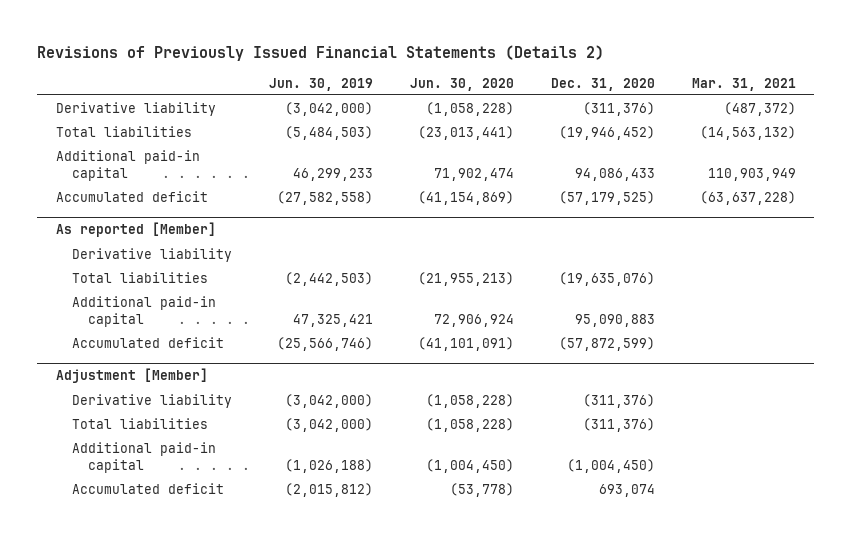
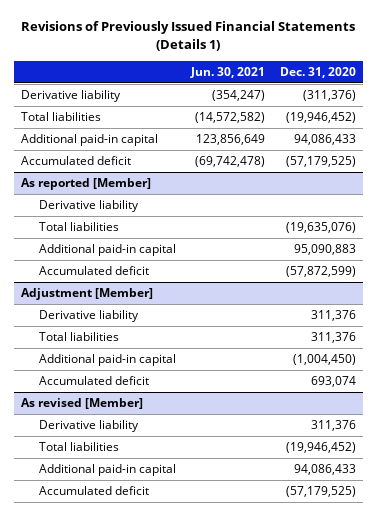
[37,44,605,61] Revisions of Previously Issued Financial Statements (Details 2) -> [21,21,356,52] Revisions of Previously Issued Financial Statements (Details 1)
[268,77,373,91] Jun. 30, 2019 -> none
[409,77,514,91] Jun. 30, 2020 -> none
[691,77,796,91] Mar. 31, 2021 -> none
none -> [189,66,265,78] Jun. 30, 2021
[582,393,655,408] (311,376) -> [310,310,356,322] 311,376
[582,417,655,432] (311,376) -> [310,332,356,344] 311,376
none -> [21,398,144,410] As revised [Member]
none -> [38,420,139,433] Derivative liability
none -> [38,442,119,452] Total liabilities
none -> [38,464,176,477] Additional paid-in capital
none -> [38,486,149,496] Accumulated deficit

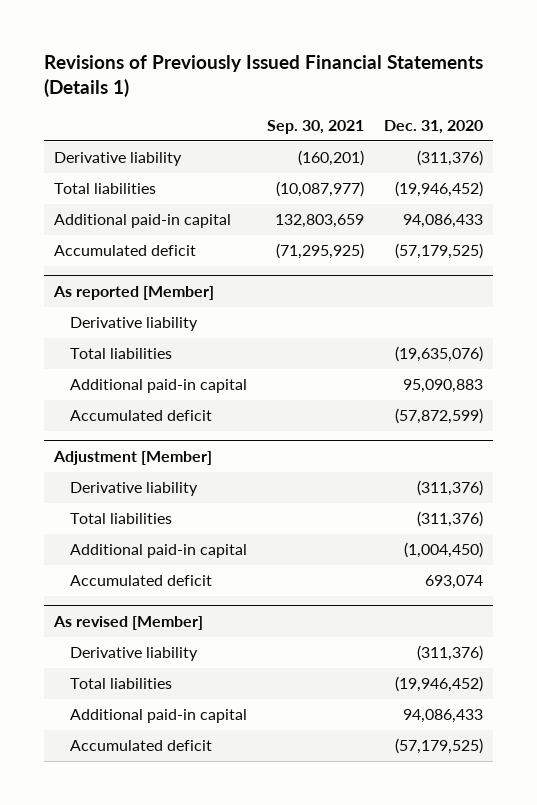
[189,66,265,78] Jun. 30, 2021 -> none
none -> [266,120,364,135] Sep. 30, 2021
[310,310,356,322] 311,376 -> [417,480,484,497] (311,376)
[310,332,356,344] 311,376 -> [417,511,484,528] (311,376)
[310,420,356,432] 311,376 -> [417,645,484,662] (311,376)

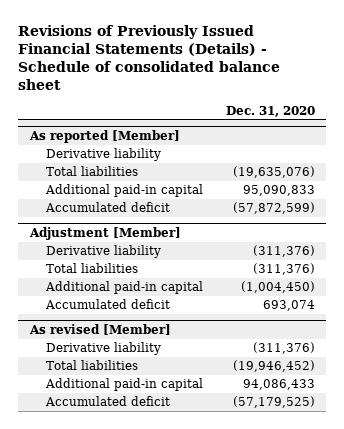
[43,54,483,98] Revisions of Previously Issued Financial Statements (Details 1) -> [18,25,281,91] Revisions of Previously Issued Financial Statements (Details) - Schedule of consolidated balance sheet
[266,120,364,135] Sep. 30, 2021 -> none
[53,152,182,167] Derivative liability -> none
[53,183,156,195] Total liabilities -> none
[53,214,231,229] Additional paid-in capital -> none
[53,245,196,257] Accumulated deficit -> none
[403,379,484,394] 95,090,883 -> [242,185,315,197] 95,090,833

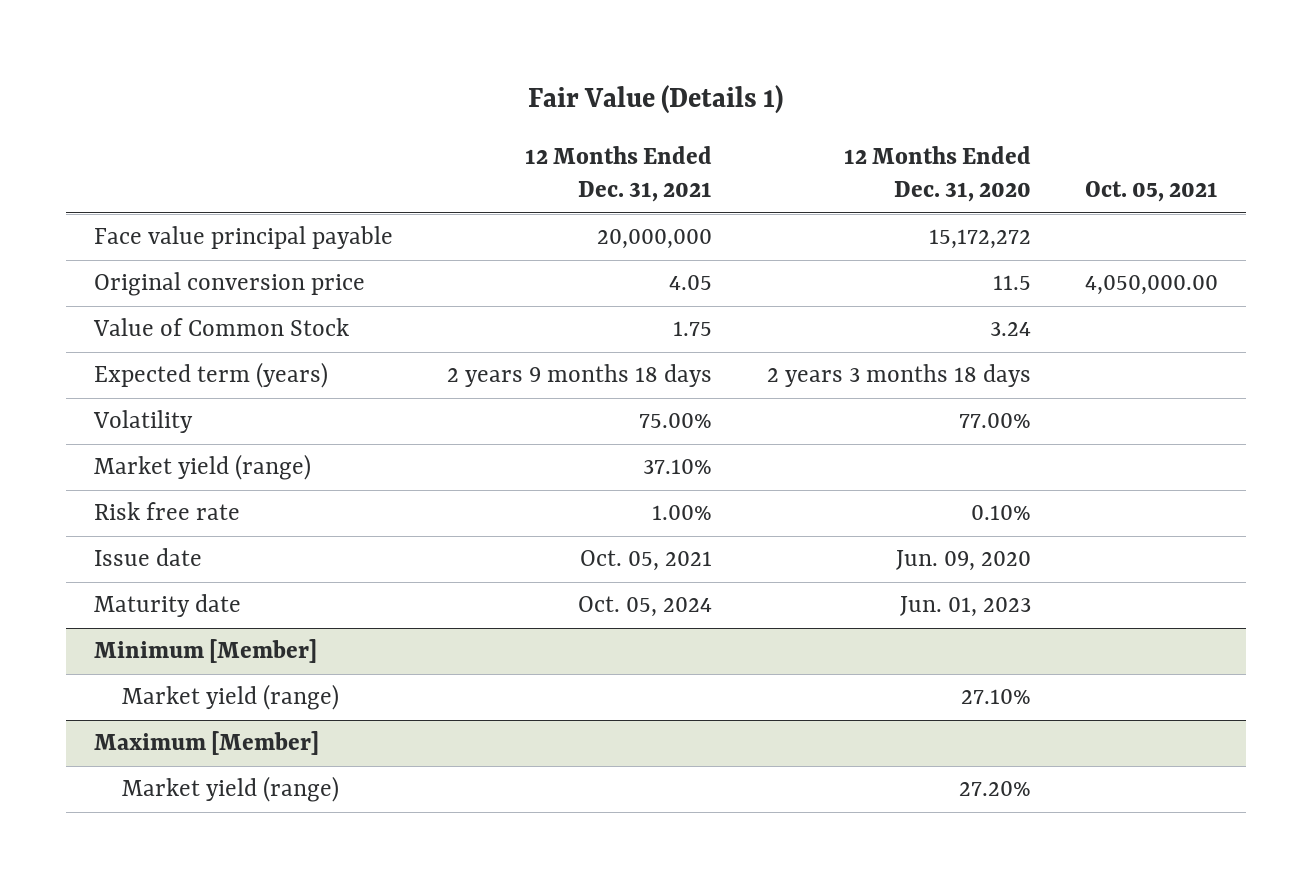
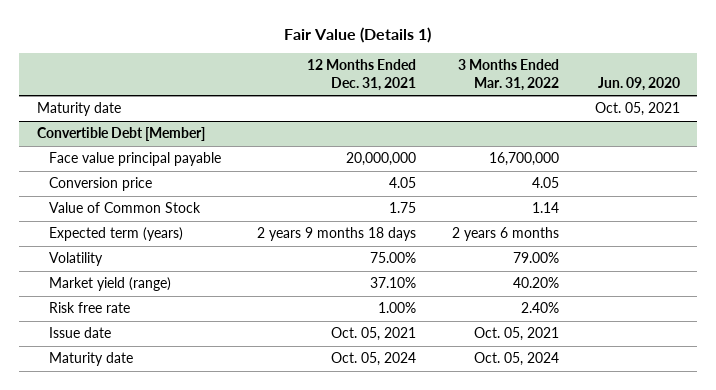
[843,145,1031,203] 12 Months Ended Dec. 31, 2020 -> none
[1085,181,1219,203] Oct. 05, 2021 -> none
none -> [457,59,559,91] 3 Months Ended Mar. 31, 2022
none -> [597,76,680,91] Jun. 09, 2020
none -> [36,102,121,117] Maturity date
none -> [36,127,205,142] Convertible Debt [Member]
[93,272,365,297] Original conversion price -> [49,177,153,192] Conversion price
[93,639,317,664] Minimum [Member] -> none
[122,684,340,711] Market yield (range) -> none
[93,731,319,756] Maximum [Member] -> none
[122,776,340,803] Market yield (range) -> none

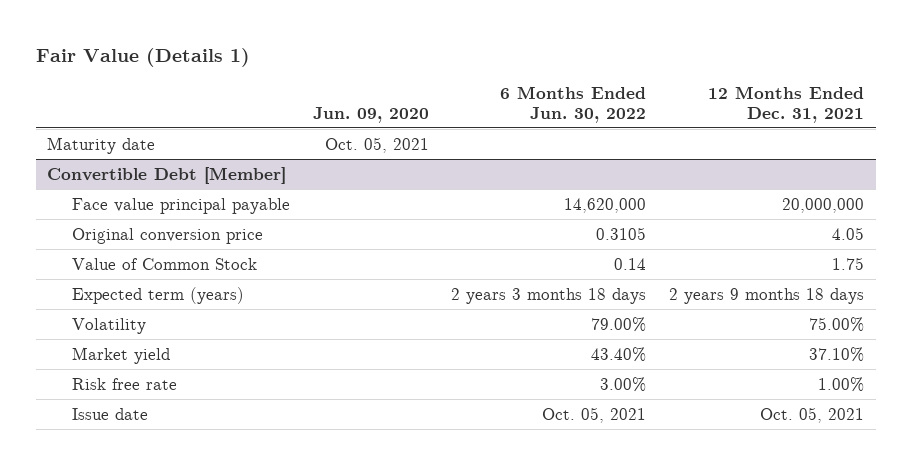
[457,59,559,91] 3 Months Ended Mar. 31, 2022 -> none
none -> [500,85,647,123] 6 Months Ended Jun. 30, 2022
[49,177,153,192] Conversion price -> [71,227,263,244] Original conversion price
[49,277,172,292] Market yield (range) -> [71,346,170,364] Market yield
[49,352,134,367] Maturity date -> none

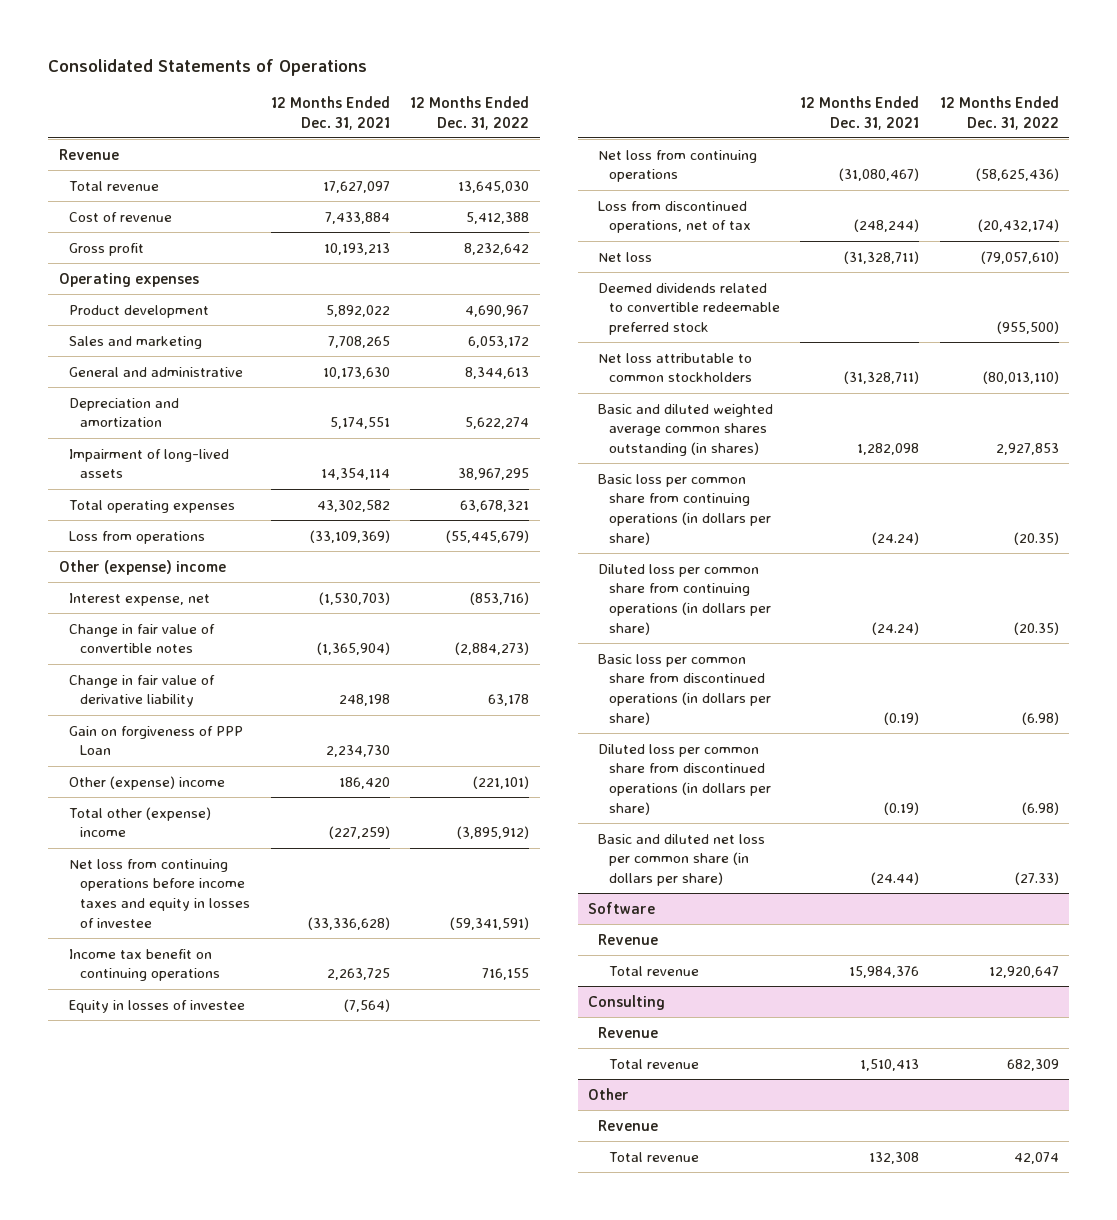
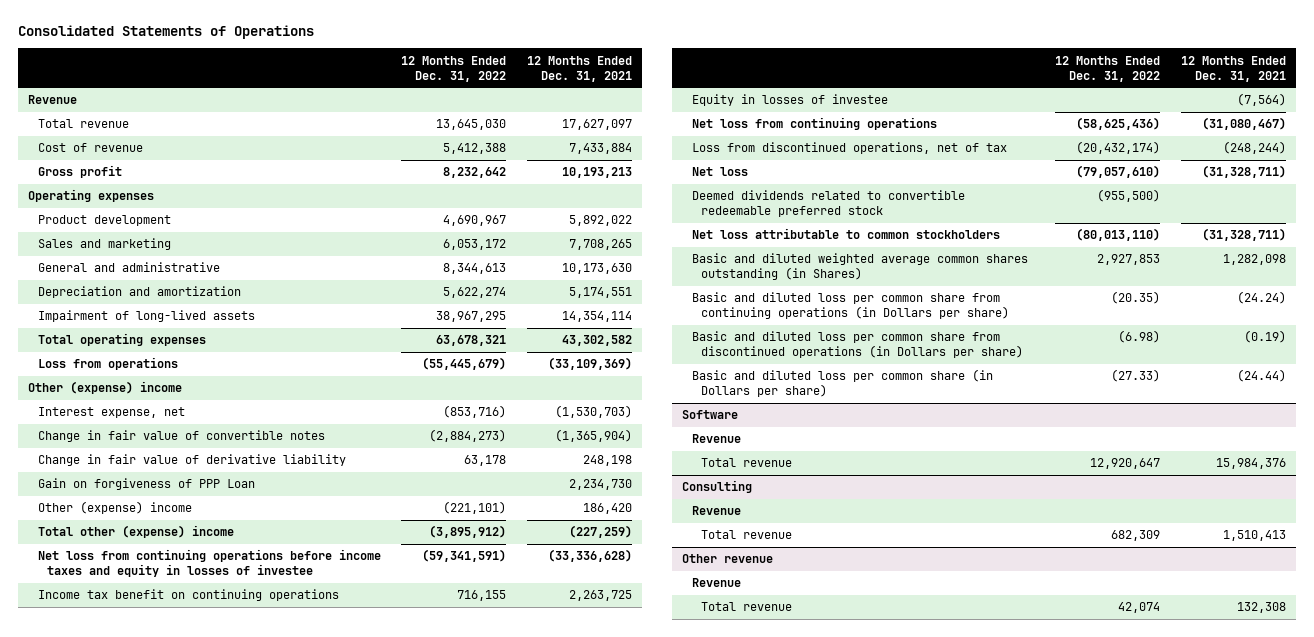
[598,563,772,635] Diluted loss per common share from continuing operations (in dollars per share) -> none
[598,743,772,815] Diluted loss per common share from discontinued operations (in dollars per share) -> none
[598,403,774,457] Basic and diluted weighted average common shares outstanding (in shares) -> [691,253,1028,281] Basic and diluted weighted average common shares outstanding (in Shares)
[598,473,772,545] Basic loss per common share from continuing operations (in dollars per share) -> [691,292,1009,320] Basic and diluted loss per common share from continuing operations (in Dollars per share)
[598,653,772,725] Basic loss per common share from discontinued operations (in dollars per share) -> [691,331,1023,359] Basic and diluted loss per common share from discontinued operations (in Dollars per share)
[598,833,766,887] Basic and diluted net loss per common share (in dollars per share) -> [691,369,993,398] Basic and diluted loss per common share (in Dollars per share)
[587,1087,629,1100] Other -> [682,554,774,564] Other revenue

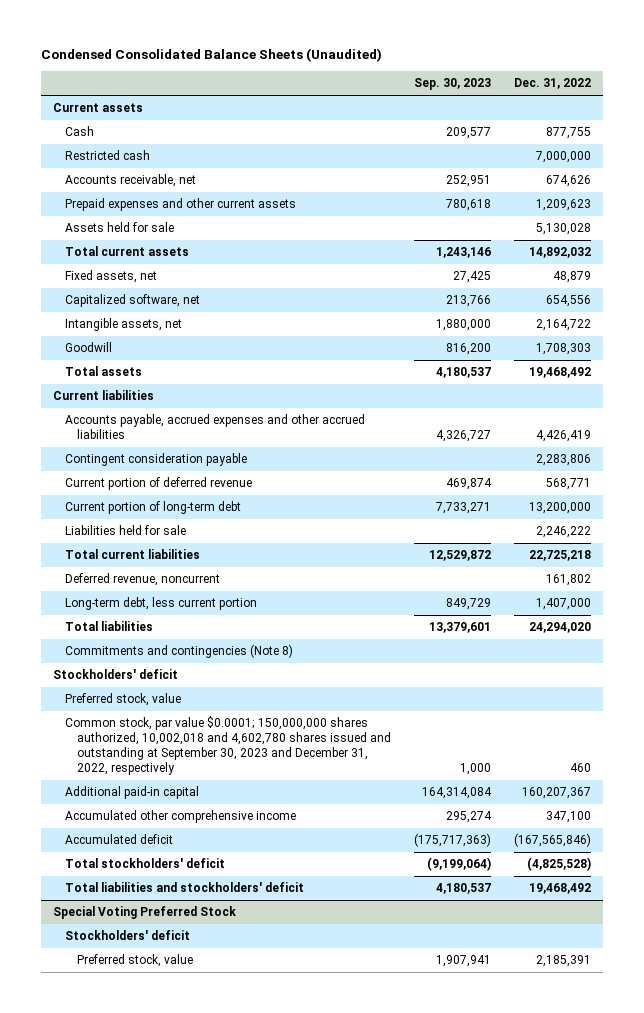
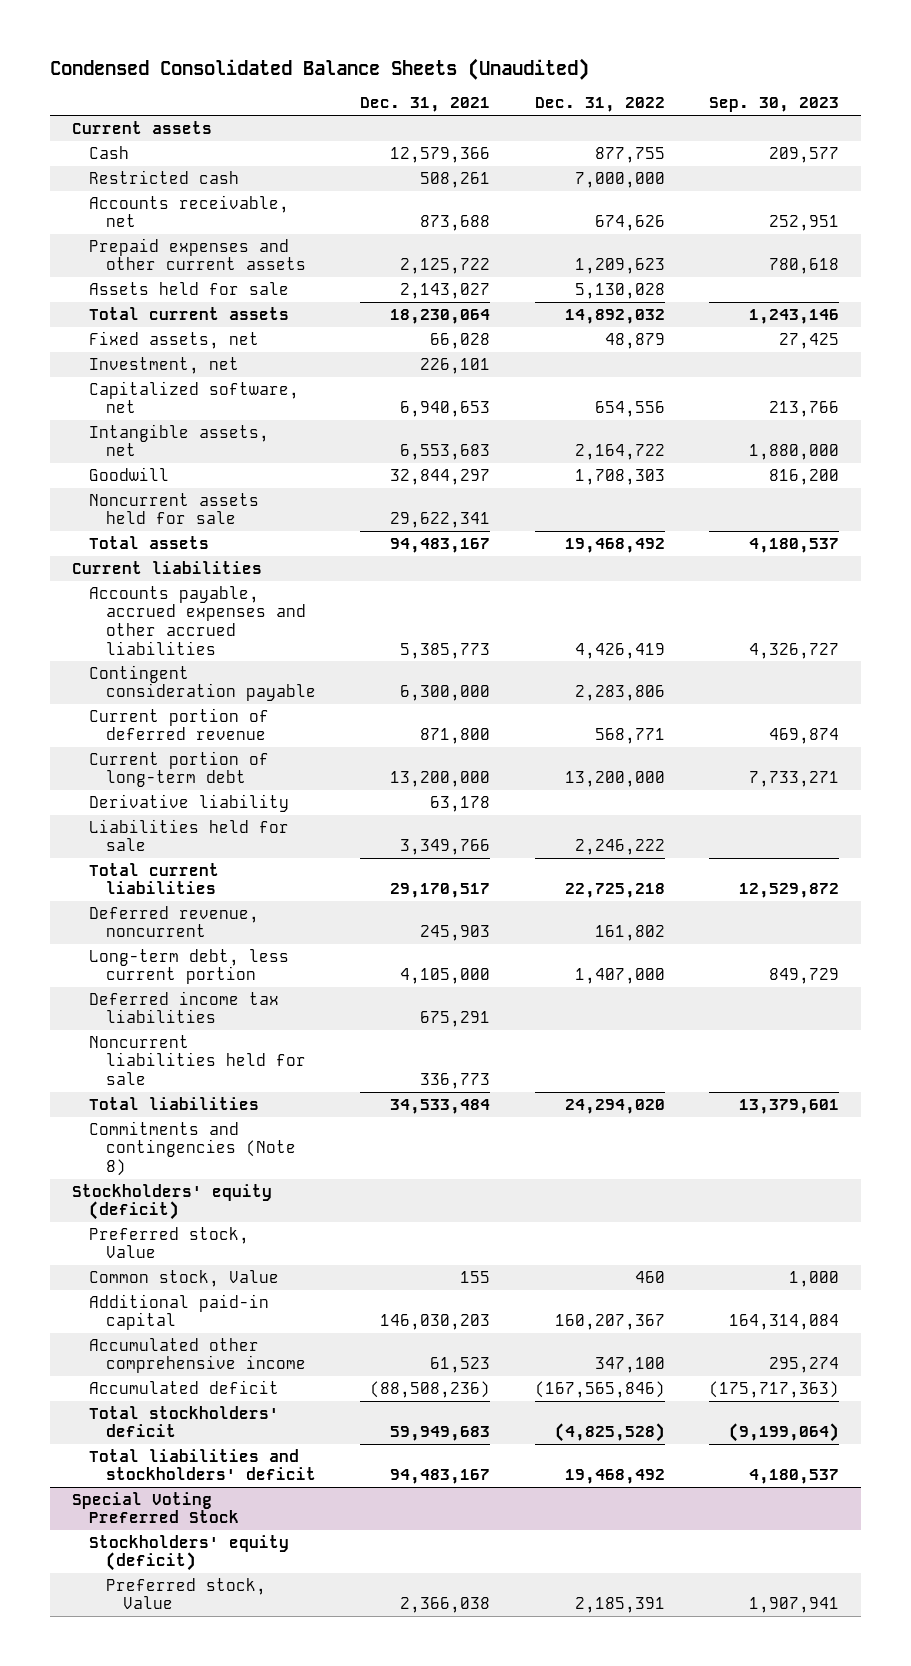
none -> [360,97,491,113] Dec. 31, 2021
none -> [88,356,239,374] Investment, net
none -> [88,492,259,525] Noncurrent assets held for sale
none -> [88,793,289,812] Derivative liability
none -> [88,990,279,1024] Deferred income tax liabilities
none -> [88,1034,306,1086] Noncurrent liabilities held for sale
[52,669,178,680] Stockholders' deficit -> [72,1183,273,1221] Stockholders' equity (deficit)
[64,693,181,707] Preferred stock, value -> [88,1226,249,1259] Preferred stock, Value
[64,716,391,776] Common stock, par value $0.0001; 150,000,000 shares authorized, 10,002,018 and 4,602,780 shares issued and outstanding at September 30, 2023 and December 31, 2022, respectively -> [88,1269,279,1287] Common stock, Value
[64,930,190,941] Stockholders' deficit -> [88,1534,289,1572] Stockholders' equity (deficit)
[76,954,193,968] Preferred stock, value -> [105,1577,266,1610] Preferred stock, Value

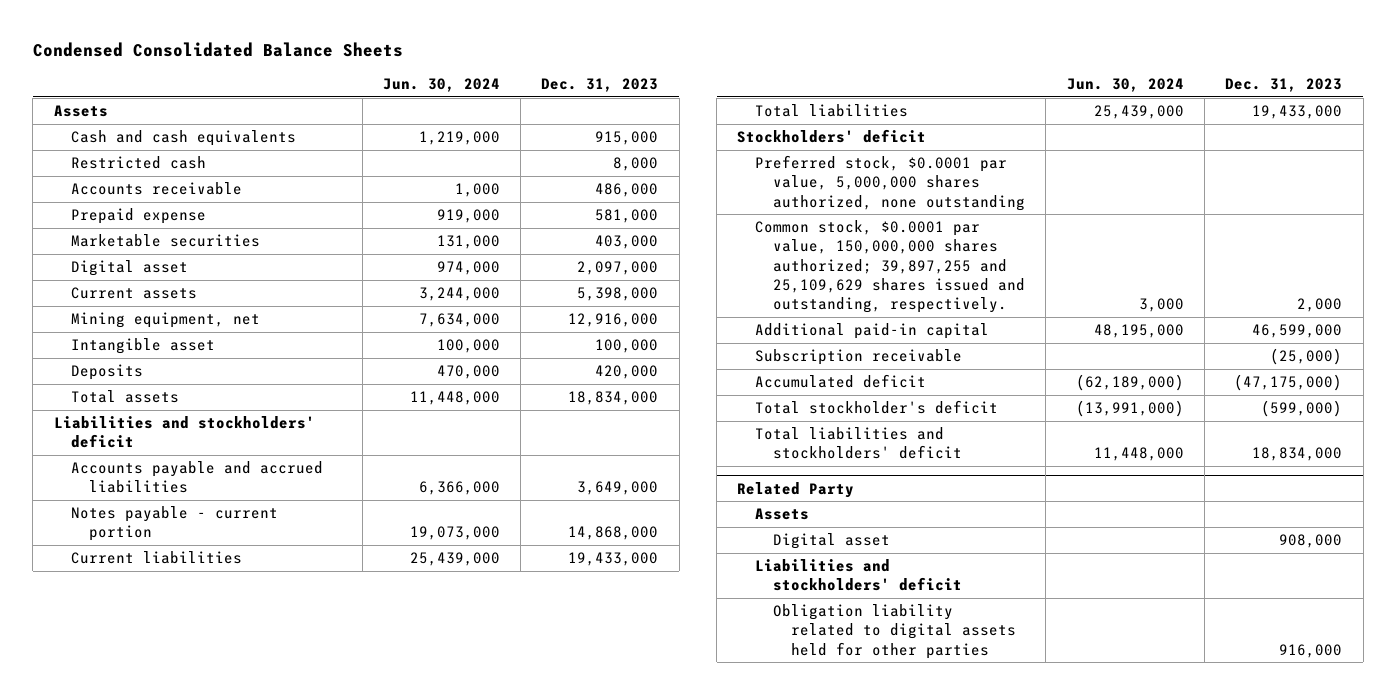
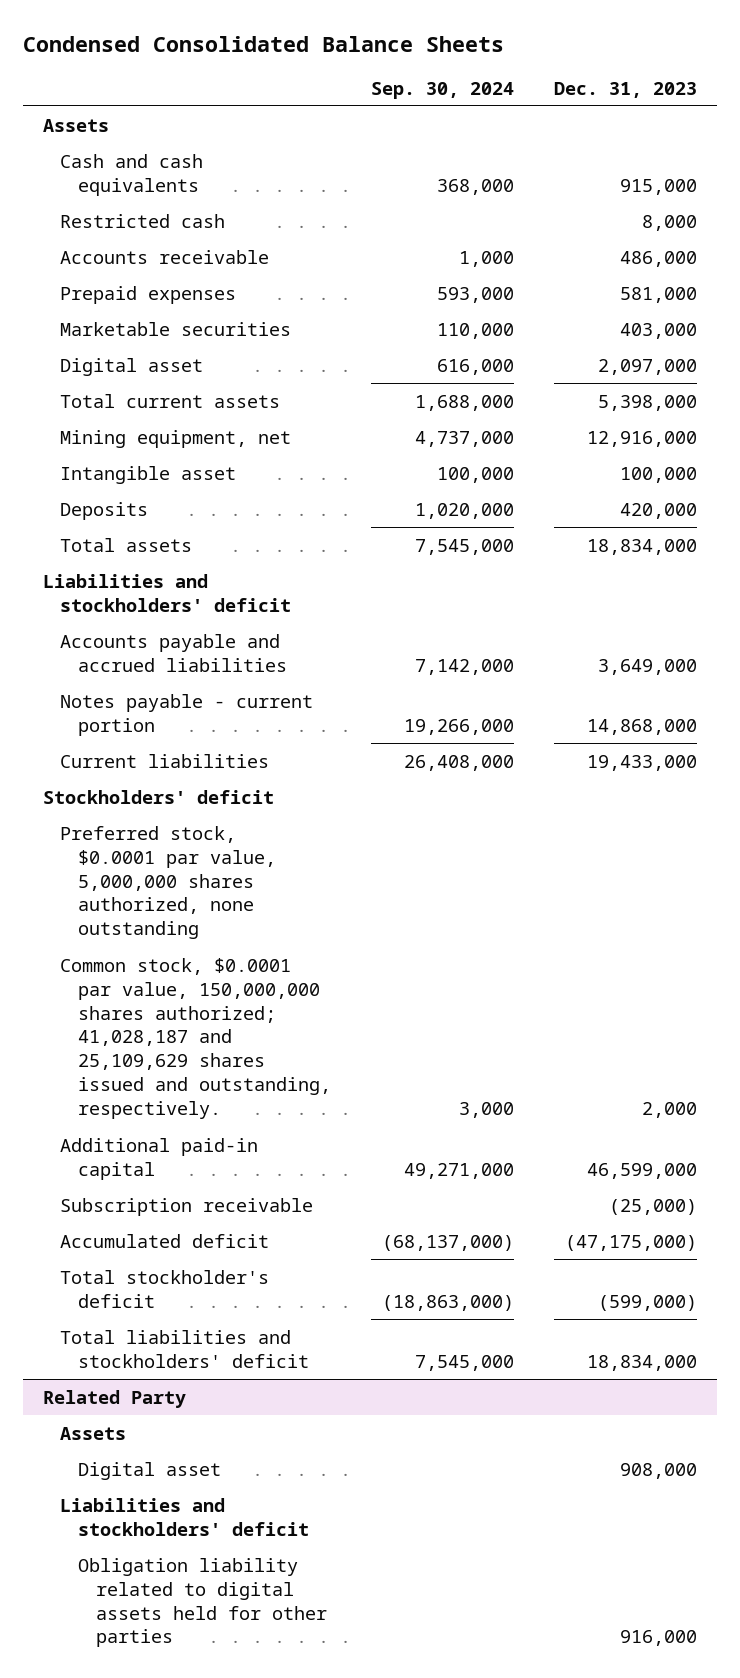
[382,77,500,92] Jun. 30, 2024 -> none
none -> [371,81,515,99] Sep. 30, 2024
[71,208,207,225] Prepaid expense -> [60,285,237,304] Prepaid expenses
[71,287,198,300] Current assets -> [60,393,281,408] Total current assets
[755,104,909,118] Total liabilities -> none
[755,220,1026,313] Common stock, $0.0001 par value, 150,000,000 shares authorized; 39,897,255 and 25,109,629 shares issued and outstanding, respectively. -> [60,957,332,1120] Common stock, $0.0001 par value, 150,000,000 shares authorized; 41,028,187 and 25,109,629 shares issued and outstanding, respectively.

